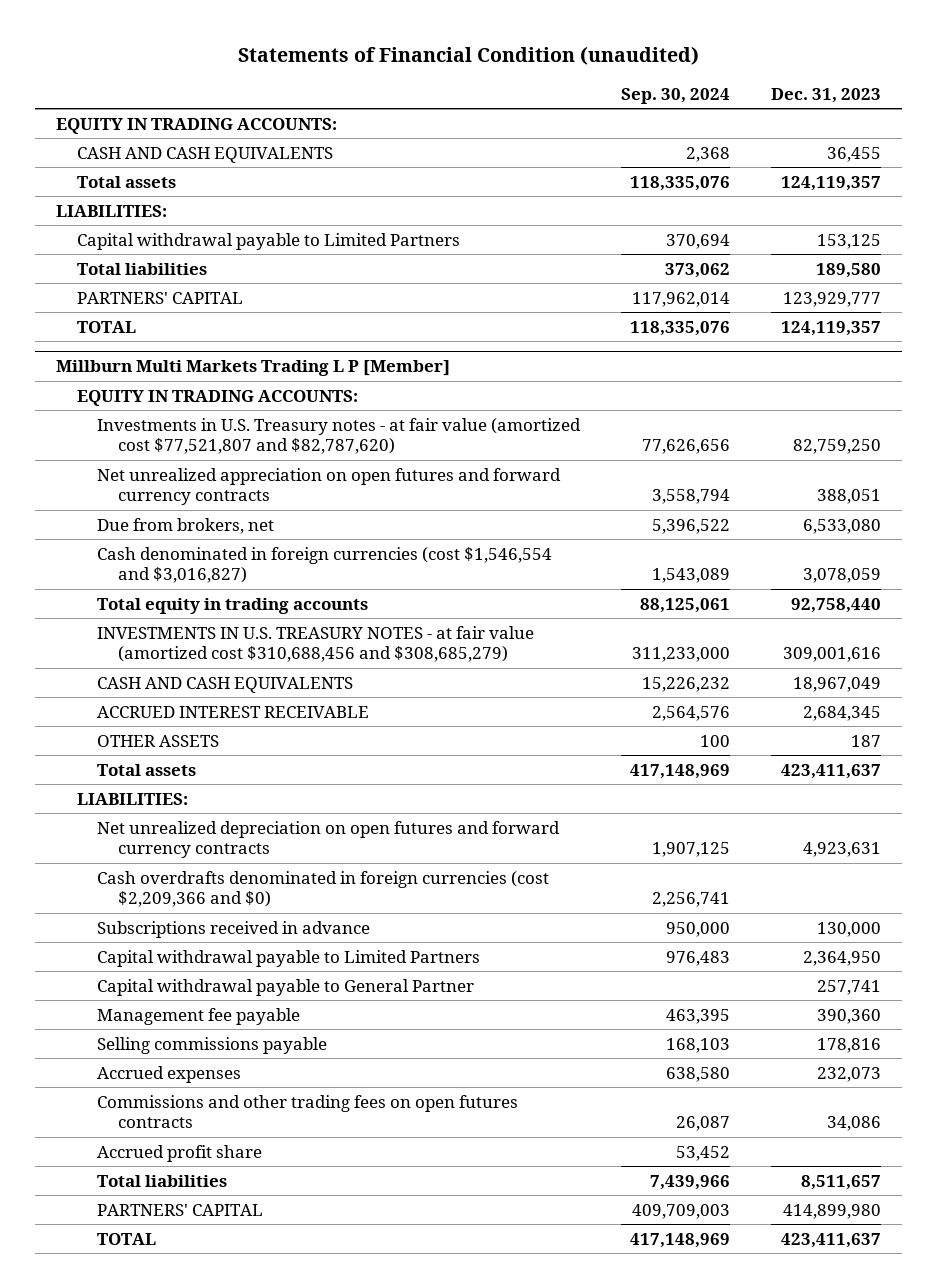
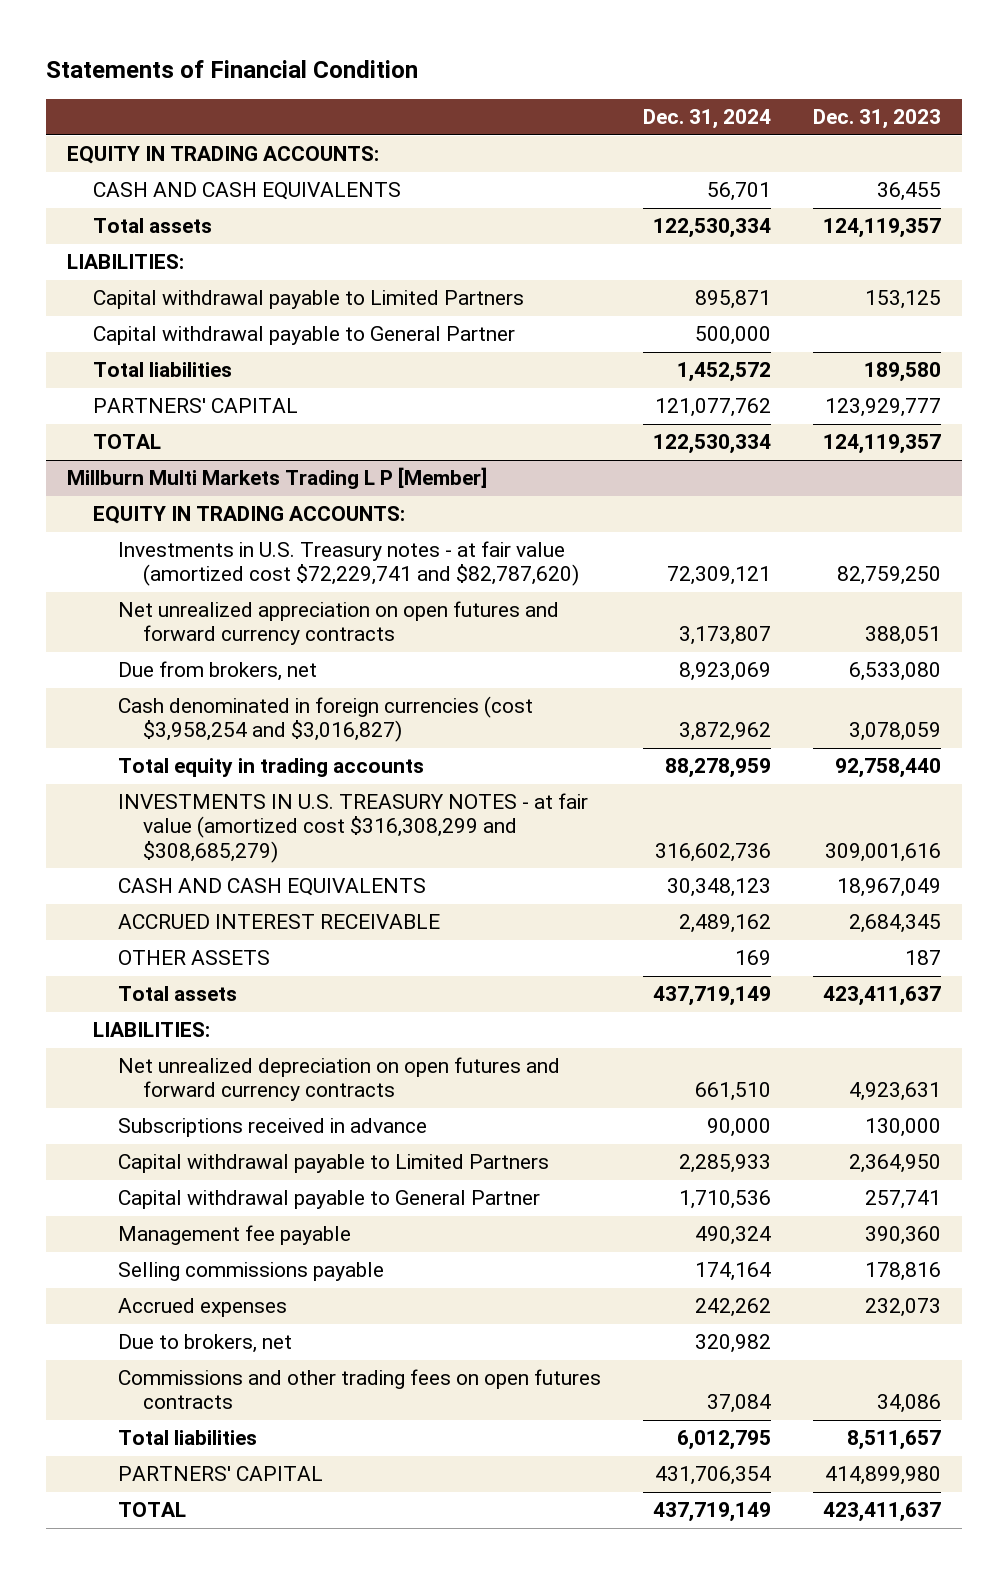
[237,45,699,65] Statements of Financial Condition (unaudited) -> [46,60,419,79] Statements of Financial Condition
[621,87,731,104] Sep. 30, 2024 -> none
none -> [643,109,772,130] Dec. 31, 2024
none -> [92,326,515,346] Capital withdrawal payable to General Partner
[97,417,582,455] Investments in U.S. Treasury notes - at fair value (amortized cost $77,521,807 and $82,787,620) -> [117,541,580,587] Investments in U.S. Treasury notes - at fair value (amortized cost $72,229,741 and $82,787,620)
[97,546,553,584] Cash denominated in foreign currencies (cost $1,546,554 and $3,016,827) -> [117,696,533,743] Cash denominated in foreign currencies (cost $3,958,254 and $3,016,827)
[97,625,535,663] INVESTMENTS IN U.S. TREASURY NOTES - at fair value (amortized cost $310,688,456 and $308,685,279) -> [117,793,588,863] INVESTMENTS IN U.S. TREASURY NOTES - at fair value (amortized cost $316,308,299 and $308,685,279)
[97,870,550,908] Cash overdrafts denominated in foreign currencies (cost $2,209,366 and $0) -> none
none -> [117,1334,292,1354] Due to brokers, net
[97,1144,263,1162] Accrued profit share -> none

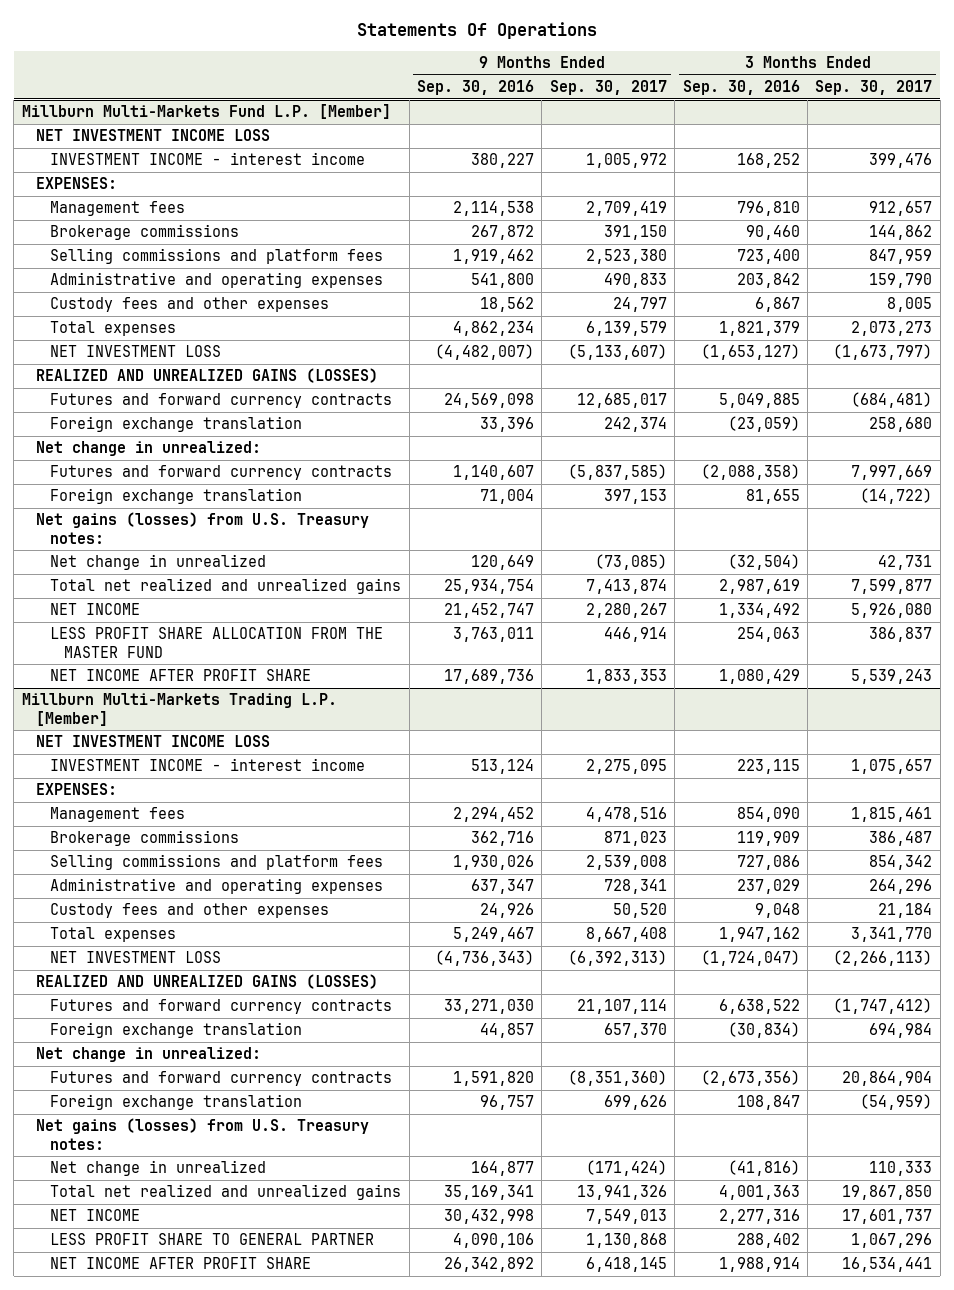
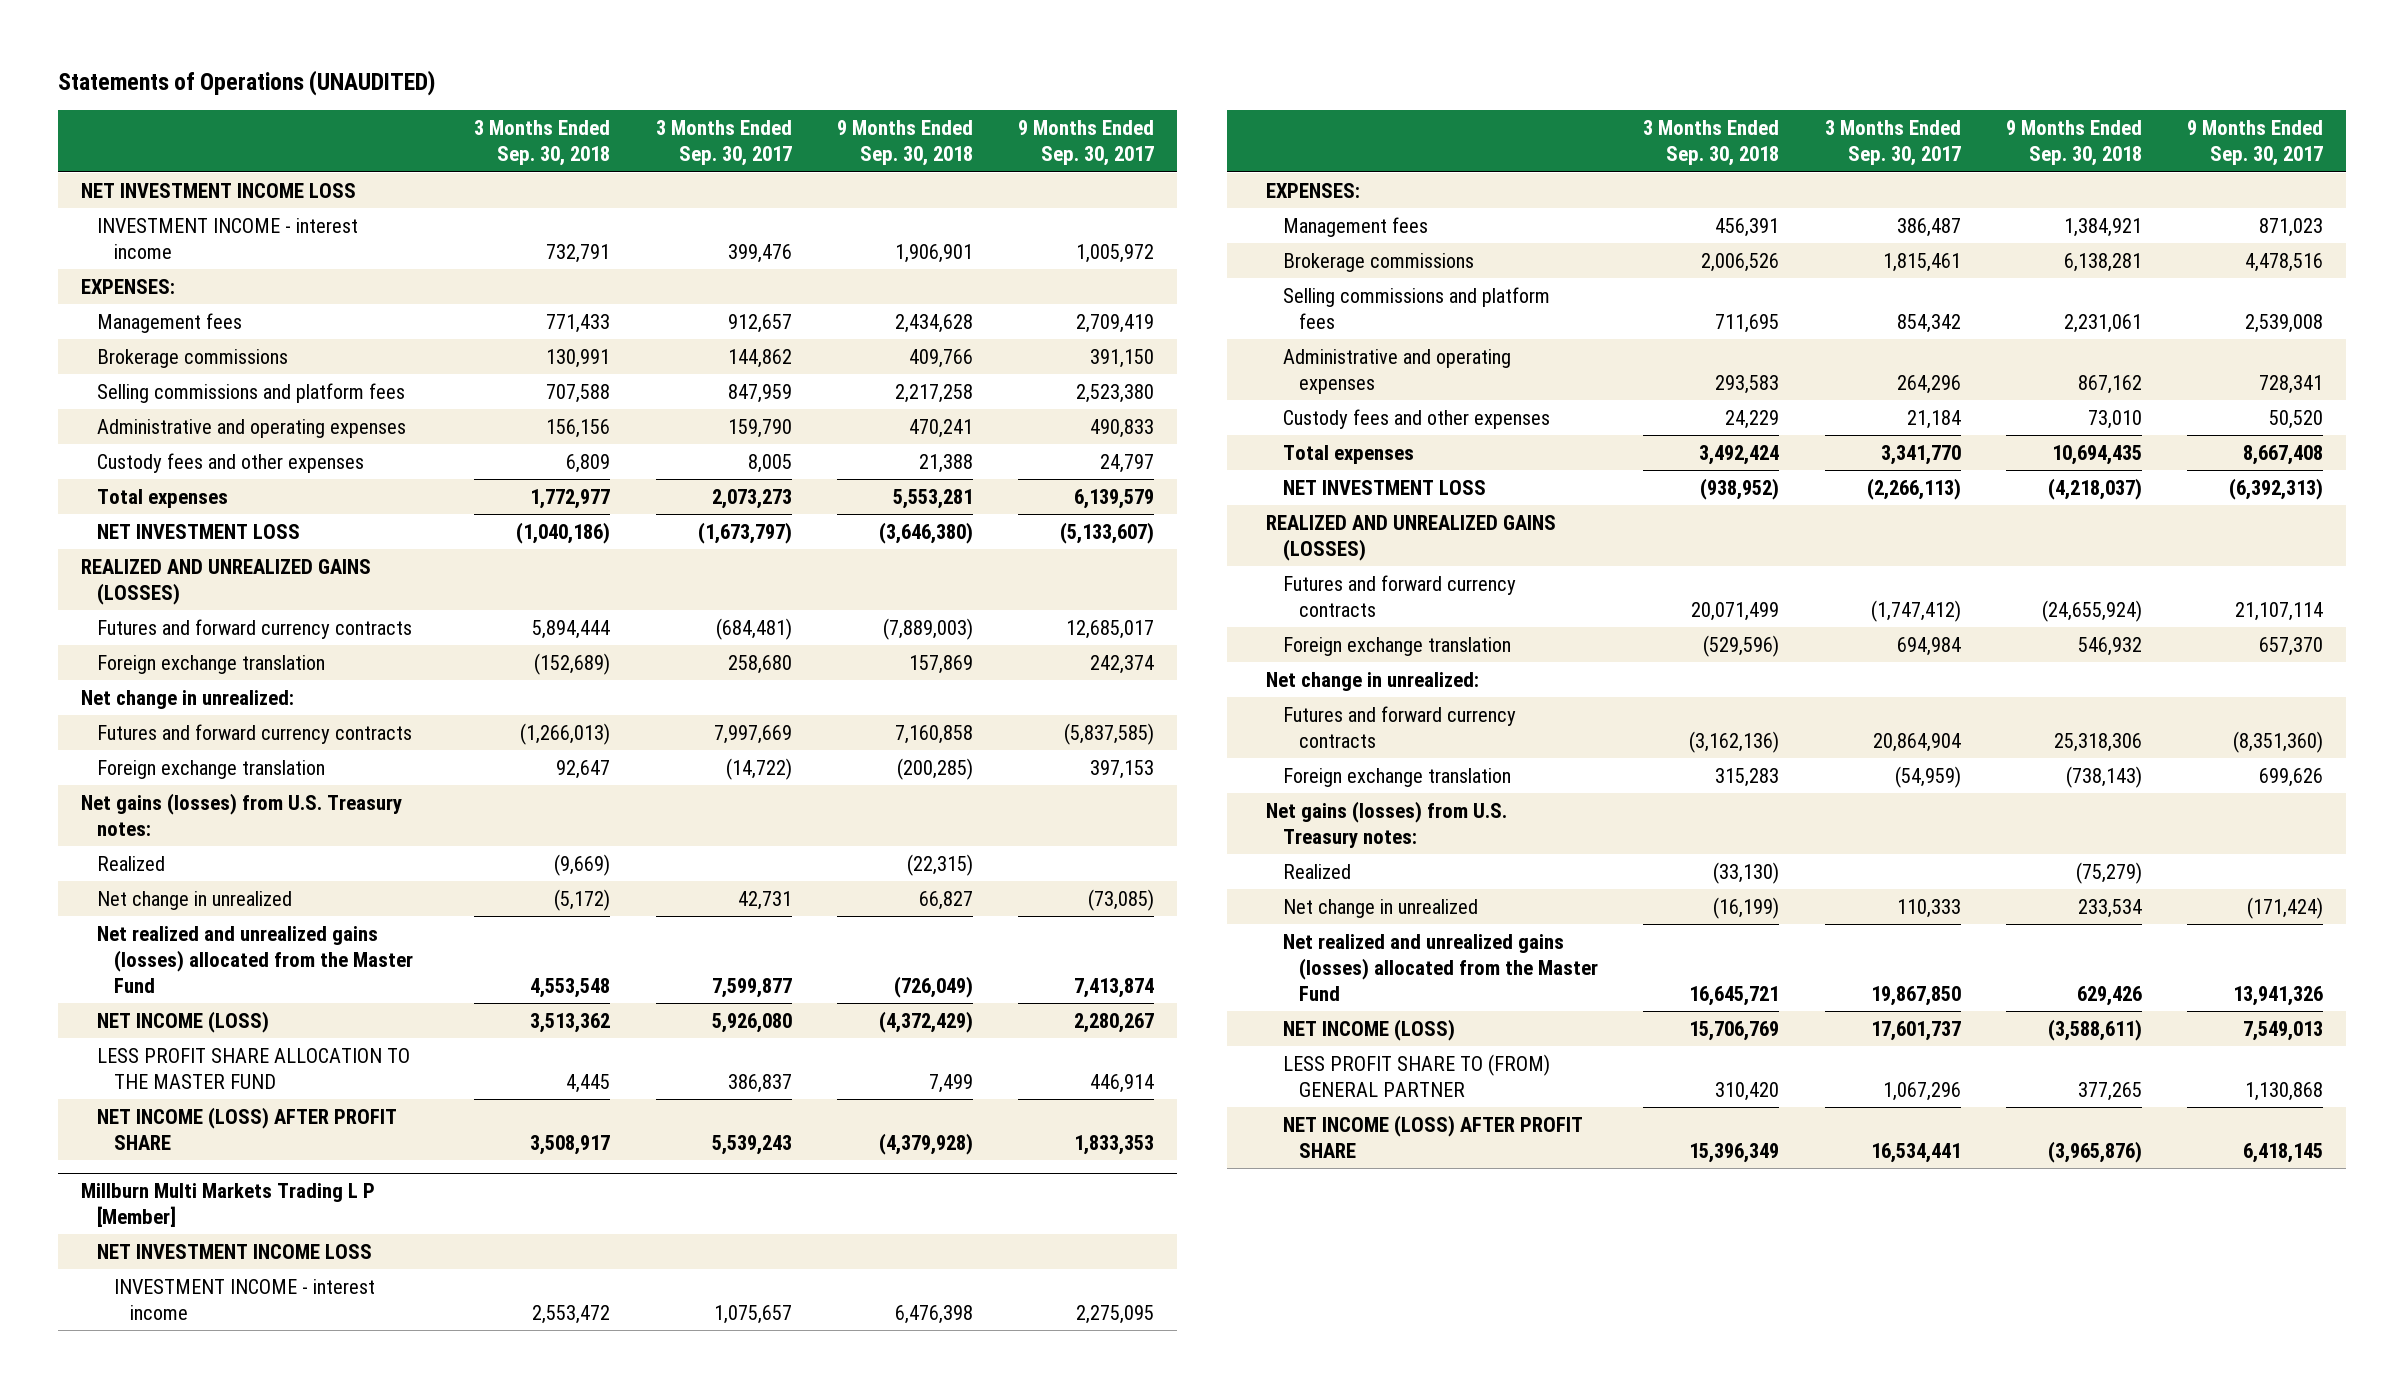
[357,22,598,40] Statements Of Operations -> [58,69,436,96] Statements of Operations (UNAUDITED)
[417,79,535,95] Sep. 30, 2016 -> none
[682,79,800,95] Sep. 30, 2016 -> none
none -> [474,120,611,167] 3 Months Ended Sep. 30, 2018
none -> [836,120,973,167] 9 Months Ended Sep. 30, 2018
[21,104,391,120] Millburn Multi-Markets Fund L.P. [Member] -> none
none -> [97,855,166,871] Realized
[50,578,402,595] Total net realized and unrealized gains -> [97,925,413,994] Net realized and unrealized gains (losses) allocated from the Master Fund
[50,603,141,616] NET INCOME -> [97,1010,270,1033] NET INCOME (LOSS)
[50,627,384,658] LESS PROFIT SHARE ALLOCATION FROM THE MASTER FUND -> [97,1047,411,1089] LESS PROFIT SHARE ALLOCATION TO THE MASTER FUND
[50,669,312,682] NET INCOME AFTER PROFIT SHARE -> [97,1106,398,1150] NET INCOME (LOSS) AFTER PROFIT SHARE
[21,693,337,726] Millburn Multi-Markets Trading L.P. [Member] -> [81,1182,376,1228] Millburn Multi Markets Trading L P [Member]
[585,807,667,823] 4,478,516 -> [2259,217,2324,237] 871,023
[851,807,933,823] 1,815,461 -> [1896,217,1961,237] 386,487
[603,831,667,847] 871,023 -> [2245,252,2324,272] 4,478,516
[869,831,933,847] 386,487 -> [1882,252,1961,272] 1,815,461
none -> [1282,863,1351,879] Realized
[50,1184,402,1201] Total net realized and unrealized gains -> [1282,933,1599,1002] Net realized and unrealized gains (losses) allocated from the Master Fund
[50,1209,141,1222] NET INCOME -> [1282,1018,1455,1041] NET INCOME (LOSS)
[50,1233,375,1246] LESS PROFIT SHARE TO GENERAL PARTNER -> [1282,1053,1550,1097] LESS PROFIT SHARE TO (FROM) GENERAL PARTNER
[50,1257,312,1270] NET INCOME AFTER PROFIT SHARE -> [1282,1114,1583,1158] NET INCOME (LOSS) AFTER PROFIT SHARE

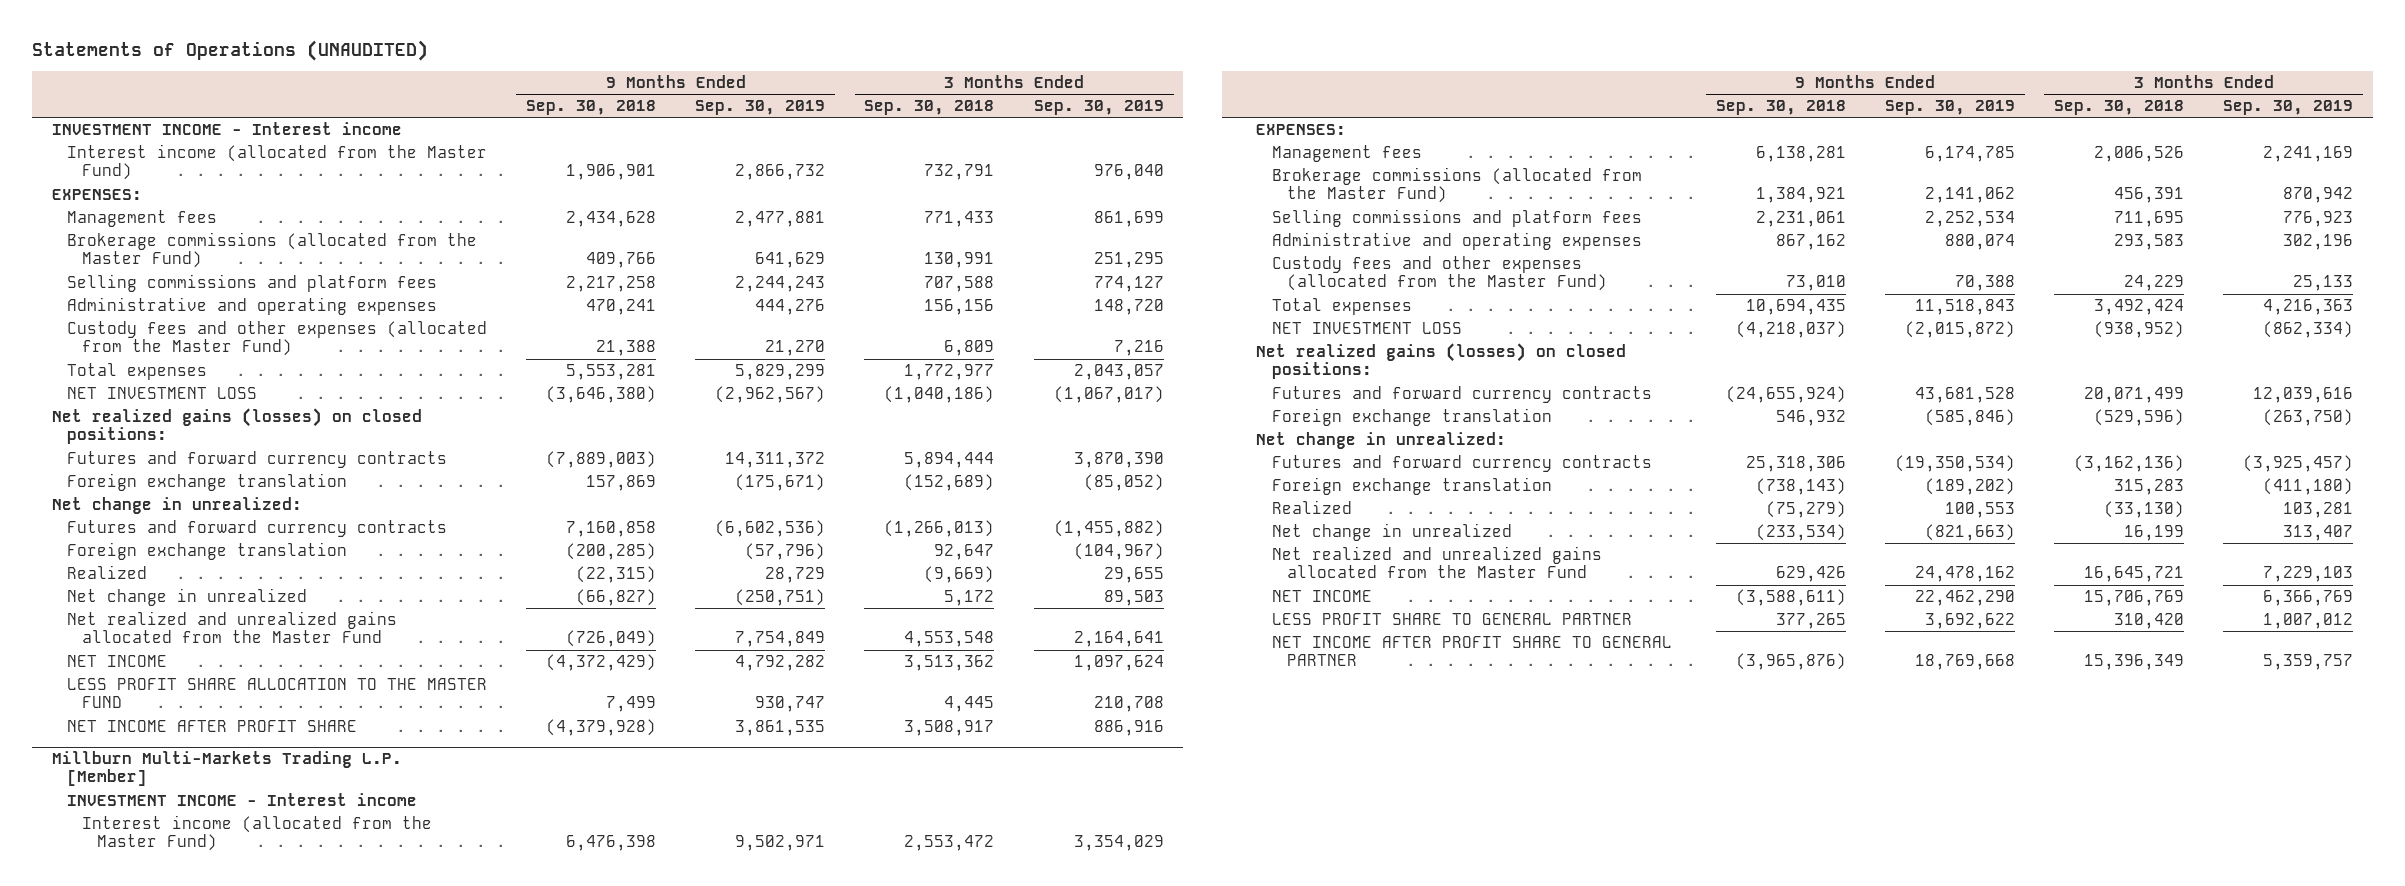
[655,120,792,167] 3 Months Ended Sep. 30, 2017 -> none
[1017,120,1154,167] 9 Months Ended Sep. 30, 2017 -> none
none -> [695,100,826,116] Sep. 30, 2019
none -> [1033,100,1164,116] Sep. 30, 2019
[81,182,357,198] NET INVESTMENT INCOME LOSS -> [51,121,402,135] INVESTMENT INCOME - Interest income
[97,217,359,259] INVESTMENT INCOME - interest income -> [66,143,487,181] Interest income (allocated from the Master Fund)
[97,348,289,368] Brokerage commissions -> [66,231,477,269] Brokerage commissions (allocated from the Master Fund)
[97,452,365,473] Custody fees and other expenses -> [66,320,487,357] Custody fees and other expenses (allocated from the Master Fund)
[81,558,372,605] REALIZED AND UNREALIZED GAINS (LOSSES) -> [51,407,422,445] Net realized gains (losses) on closed positions:
[81,792,403,836] Net gains (losses) from U.S. Treasury notes: -> none
[554,888,611,911] (5,172) -> [944,589,995,606] 5,172
[918,890,973,910] 66,827 -> [575,588,656,606] (66,827)
[97,925,413,994] Net realized and unrealized gains (losses) allocated from the Master Fund -> [66,610,397,644] Net realized and unrealized gains allocated from the Master Fund
[97,1010,270,1033] NET INCOME (LOSS) -> [66,654,167,667] NET INCOME
[97,1106,398,1150] NET INCOME (LOSS) AFTER PROFIT SHARE -> [66,719,357,732] NET INCOME AFTER PROFIT SHARE
[81,1182,376,1228] Millburn Multi Markets Trading L P [Member] -> [51,751,402,787] Millburn Multi-Markets Trading L.P. [Member]
[97,1243,373,1259] NET INVESTMENT INCOME LOSS -> [66,792,417,806] INVESTMENT INCOME - Interest income
[113,1278,375,1320] INVESTMENT INCOME - interest income -> [81,814,432,852] Interest income (allocated from the Master Fund)
[1282,252,1474,272] Brokerage commissions -> none
[1715,217,1780,237] 456,391 -> [2094,145,2185,162] 2,006,526
[2063,217,2142,237] 1,384,921 -> [1755,145,1846,162] 6,138,281
none -> [1271,166,1642,204] Brokerage commissions (allocated from the Master Fund)
[1282,408,1550,429] Custody fees and other expenses -> [1271,255,1607,292] Custody fees and other expenses (allocated from the Master Fund)
[1266,514,1557,561] REALIZED AND UNREALIZED GAINS (LOSSES) -> [1256,342,1627,380] Net realized gains (losses) on closed positions:
[1266,800,1508,848] Net gains (losses) from U.S. Treasury notes: -> none
[1713,896,1780,919] (16,199) -> [2124,524,2185,541] 16,199
[2077,898,2142,918] 233,534 -> [1755,523,1846,541] (233,534)
[1282,933,1599,1002] Net realized and unrealized gains (losses) allocated from the Master Fund -> [1271,545,1602,579] Net realized and unrealized gains allocated from the Master Fund
[1282,1018,1455,1041] NET INCOME (LOSS) -> [1271,589,1372,602] NET INCOME
[1282,1053,1550,1097] LESS PROFIT SHARE TO (FROM) GENERAL PARTNER -> [1271,612,1632,625] LESS PROFIT SHARE TO GENERAL PARTNER
[1282,1114,1583,1158] NET INCOME (LOSS) AFTER PROFIT SHARE -> [1271,635,1672,667] NET INCOME AFTER PROFIT SHARE TO GENERAL PARTNER

